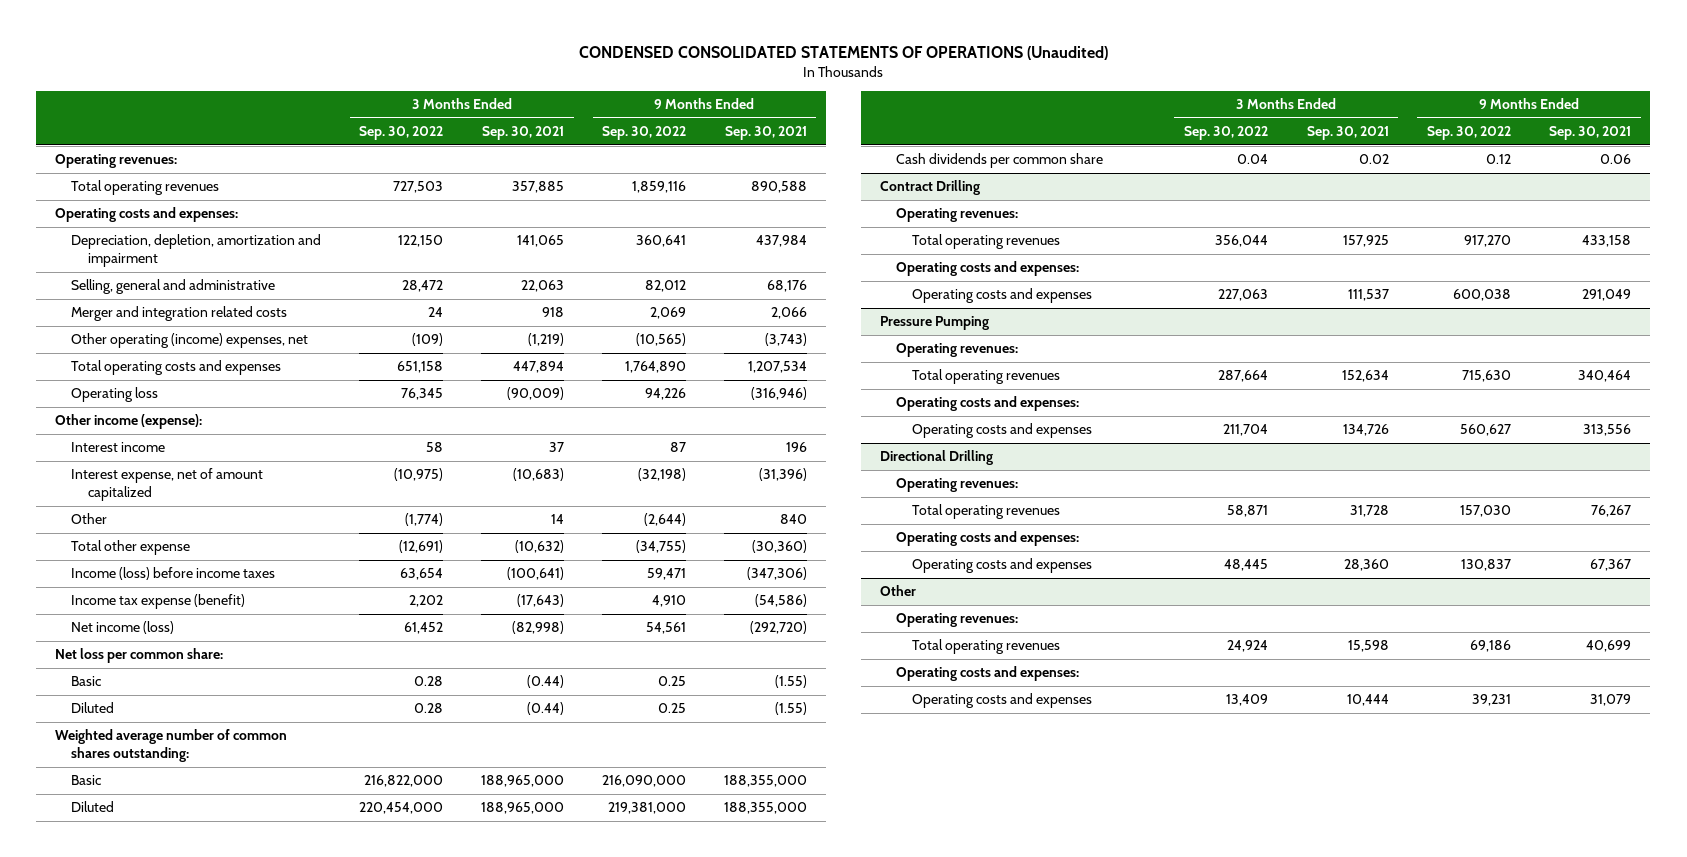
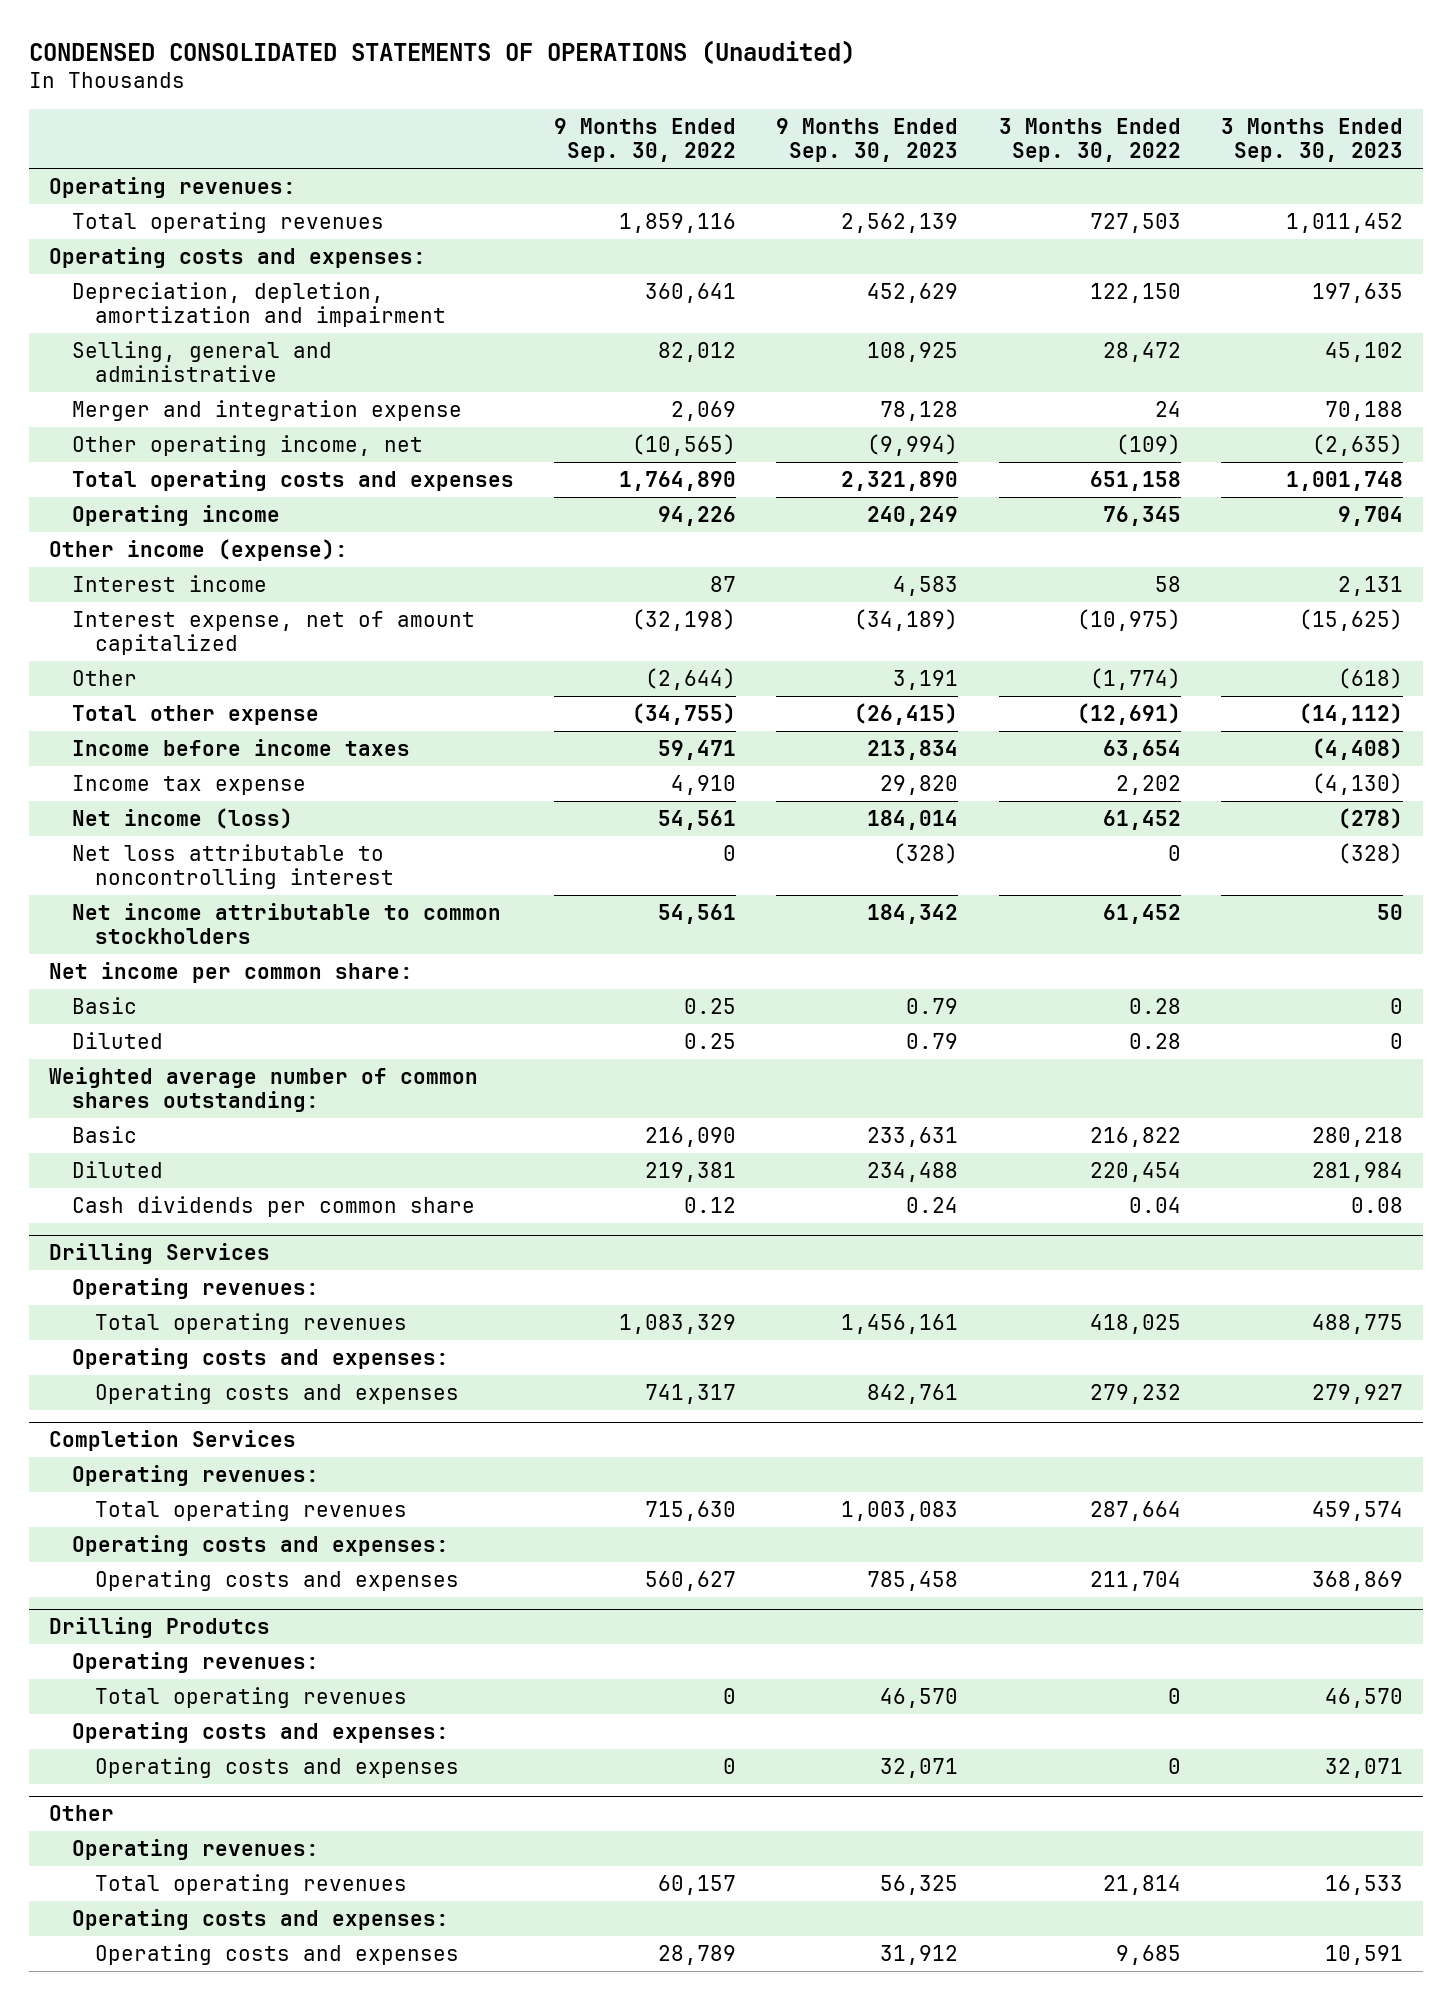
[482,126,565,141] Sep. 30, 2021 -> none
[724,126,807,141] Sep. 30, 2021 -> none
none -> [776,117,959,162] 9 Months Ended Sep. 30, 2023
none -> [1220,117,1403,162] 3 Months Ended Sep. 30, 2023
[71,306,288,322] Merger and integration related costs -> [71,400,462,422] Merger and integration expense
[71,333,309,349] Other operating (income) expenses, net -> [71,435,423,457] Other operating income, net
[71,387,159,403] Operating loss -> [71,505,280,527] Operating income
[71,567,276,581] Income (loss) before income taxes -> [71,739,410,757] Income before income taxes
[71,594,246,610] Income tax expense (benefit) -> [71,775,306,796] Income tax expense
none -> [71,844,394,890] Net loss attributable to noncontrolling interest
none -> [71,903,501,945] Net income attributable to common stockholders
[55,648,224,664] Net loss per common share: -> [48,962,413,984] Net income per common share:
[364,775,444,788] 216,822,000 -> [1089,1127,1181,1148] 216,822
[602,775,687,788] 216,090,000 -> [645,1127,737,1148] 216,090
[359,802,444,815] 220,454,000 -> [1089,1162,1181,1183] 220,454
[608,802,687,815] 219,381,000 -> [645,1162,737,1183] 219,381
[879,180,980,196] Contract Drilling -> none
none -> [48,1243,270,1265] Drilling Services
[1214,235,1268,248] 356,044 -> [1089,1314,1181,1335] 418,025
[1463,235,1511,248] 917,270 -> [619,1314,737,1335] 1,083,329
[879,316,989,331] Pressure Pumping -> none
[1217,289,1268,302] 227,063 -> [1089,1384,1181,1405] 279,232
[1452,289,1511,302] 600,038 -> [645,1384,737,1405] 741,317
none -> [48,1430,296,1452] Completion Services
[879,450,993,466] Directional Drilling -> none
none -> [48,1617,270,1639] Drilling Produtcs
[1226,505,1268,518] 58,871 -> [1167,1688,1181,1705] 0
[1459,505,1511,518] 157,030 -> [723,1688,737,1705] 0
[1223,559,1268,572] 48,445 -> [1167,1758,1181,1775] 0
[1460,559,1511,572] 130,837 -> [723,1758,737,1775] 0
[1226,640,1268,653] 24,924 -> [1102,1875,1181,1896] 21,814
[1469,640,1511,653] 69,186 -> [658,1875,737,1896] 60,157
[1225,694,1268,707] 13,409 -> [1115,1945,1181,1966] 9,685
[1471,694,1511,707] 39,231 -> [658,1945,737,1966] 28,789

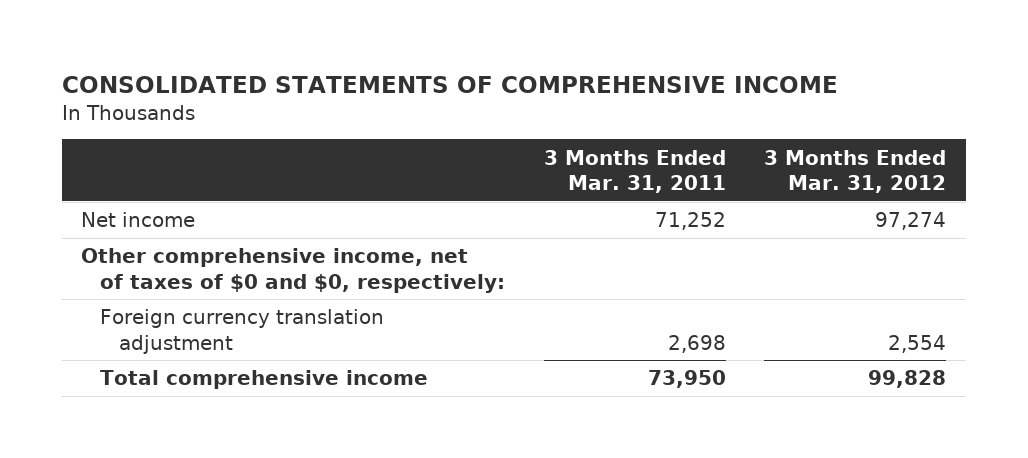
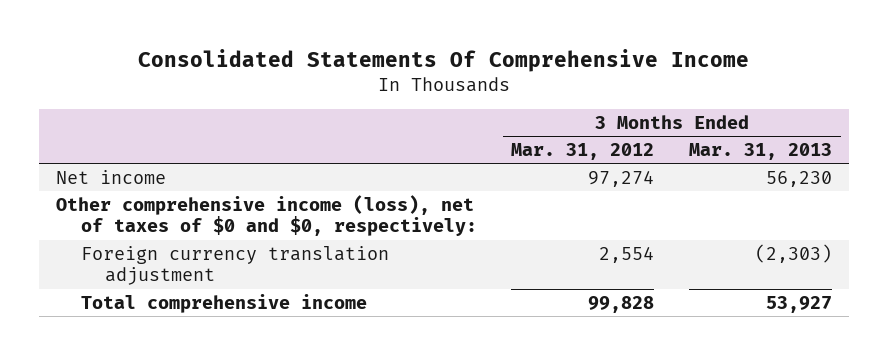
[62,75,839,93] CONSOLIDATED STATEMENTS OF COMPREHENSIVE INCOME -> [138,48,750,72] Consolidated Statements Of Comprehensive Income
[543,149,726,194] 3 Months Ended Mar. 31, 2011 -> none
none -> [688,142,832,160] Mar. 31, 2013
[81,248,506,293] Other comprehensive income, net of taxes of $0 and $0, respectively: -> [56,194,477,237] Other comprehensive income (loss), net of taxes of $0 and $0, respectively:

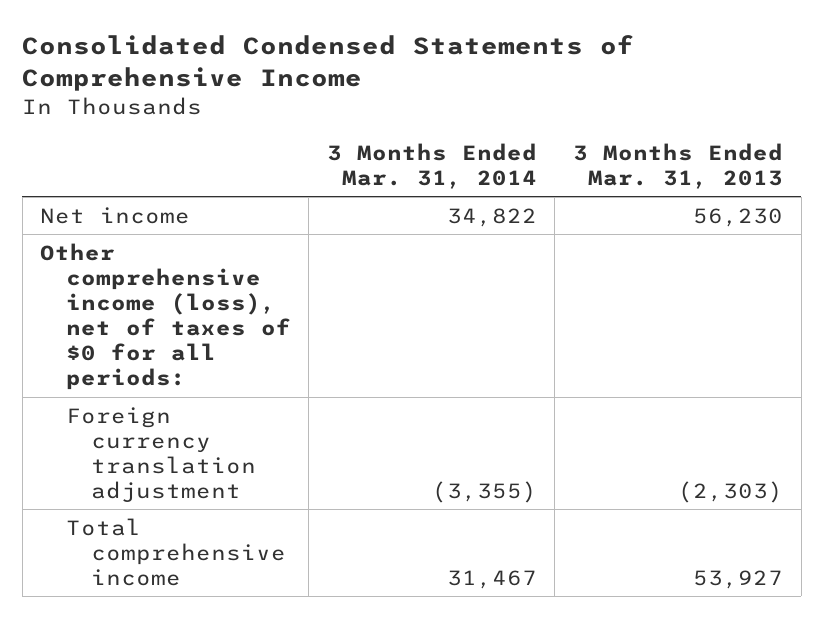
[138,48,750,72] Consolidated Statements Of Comprehensive Income -> [22,35,635,92] Consolidated Condensed Statements of Comprehensive Income
[511,142,655,160] Mar. 31, 2012 -> none
none -> [326,143,537,190] 3 Months Ended Mar. 31, 2014
[56,194,477,237] Other comprehensive income (loss), net of taxes of $0 and $0, respectively: -> [40,242,291,391] Other comprehensive income (loss), net of taxes of $0 for all periods:

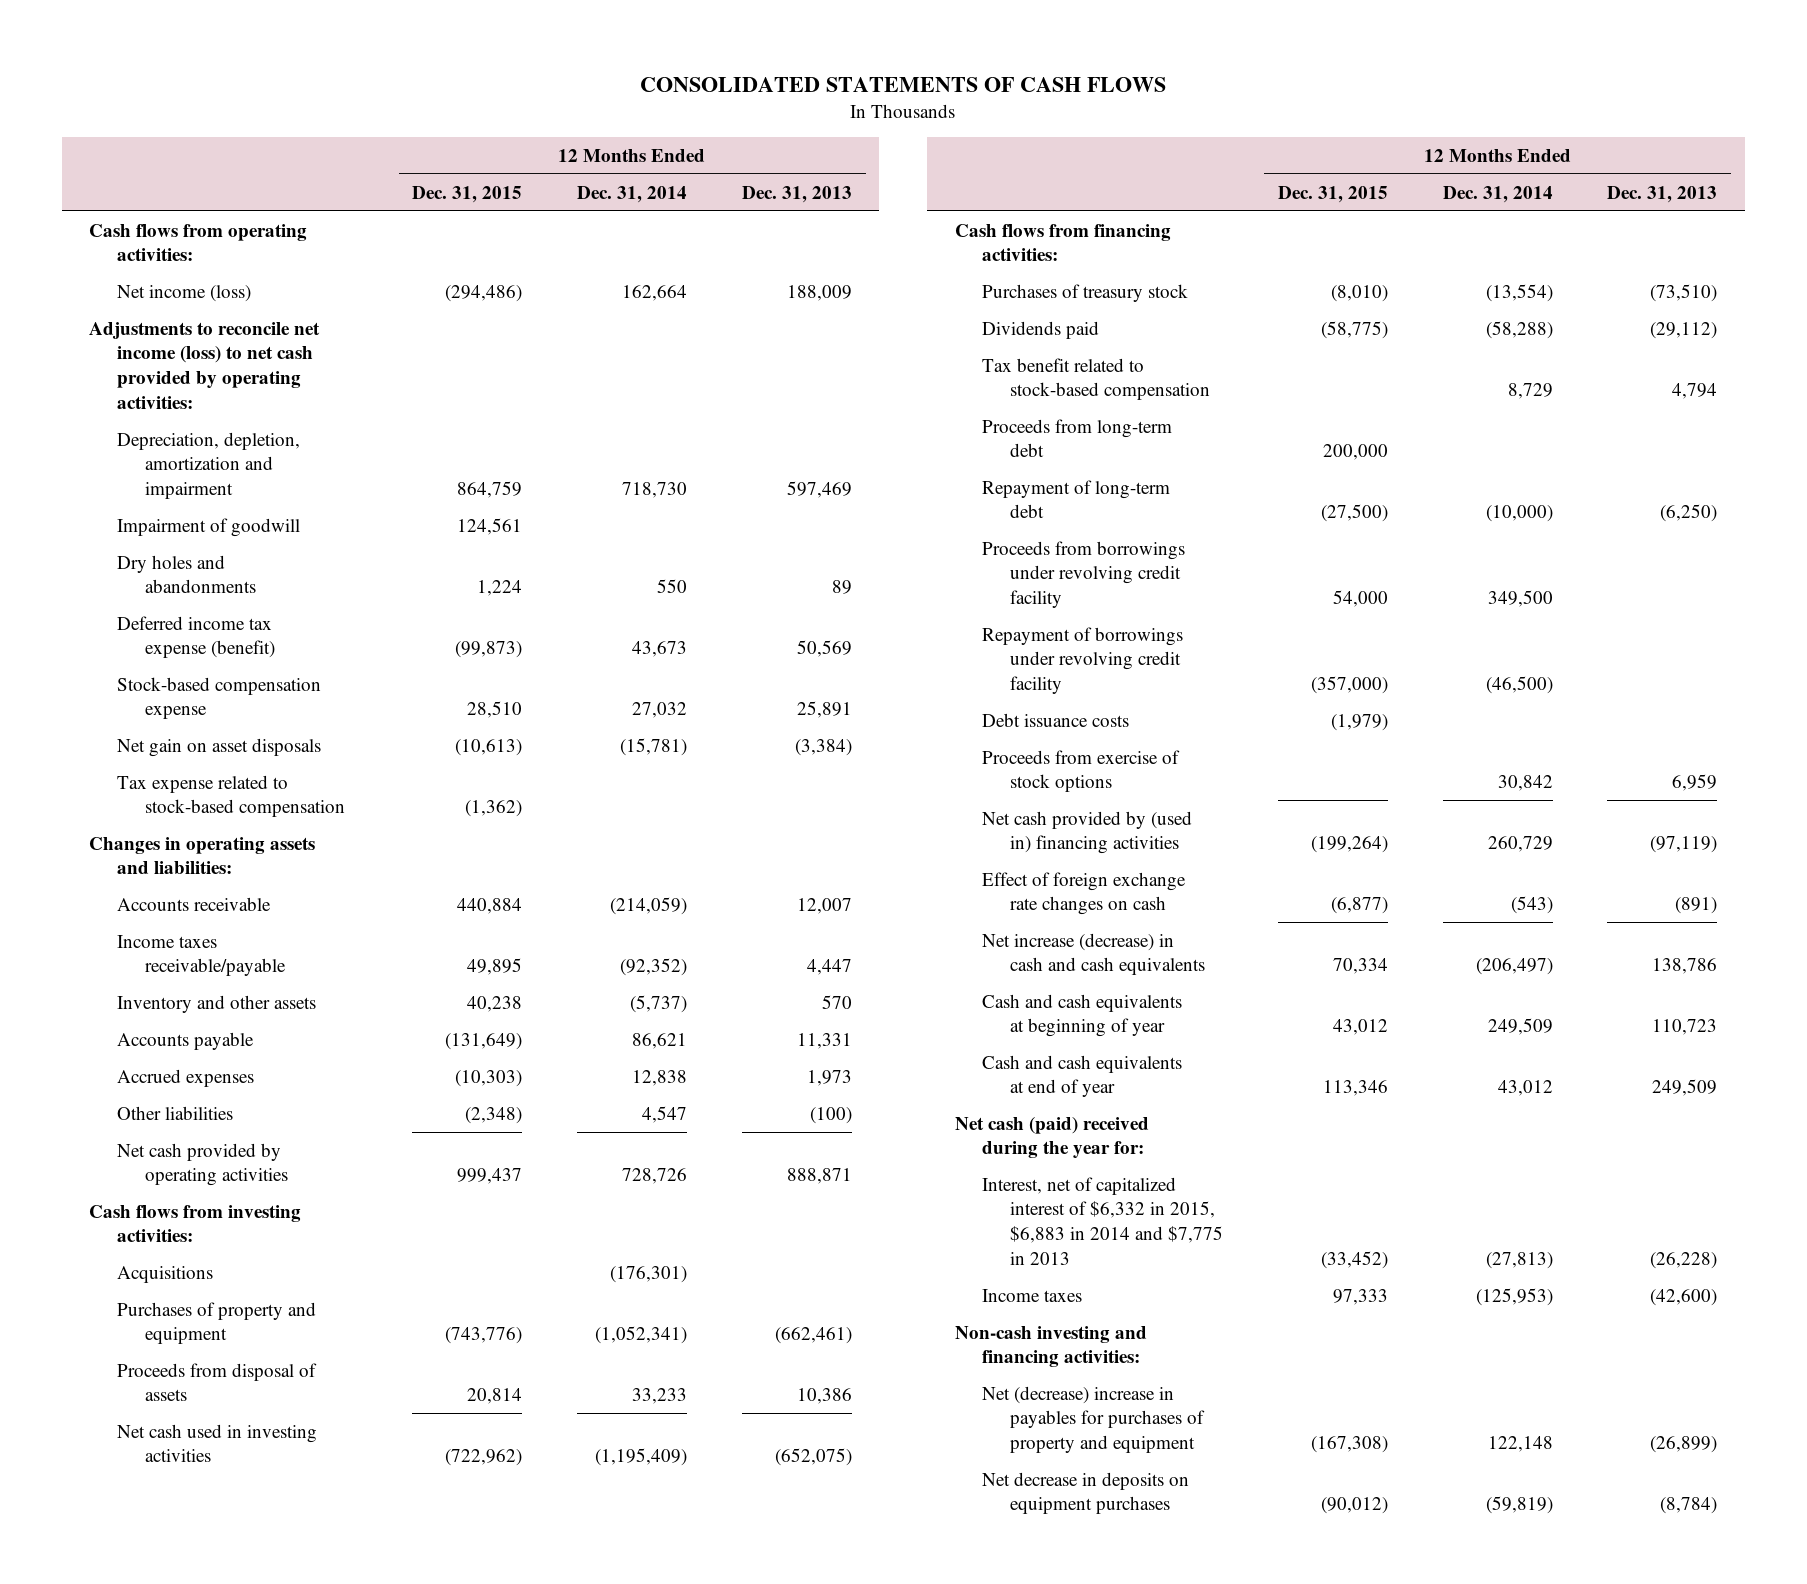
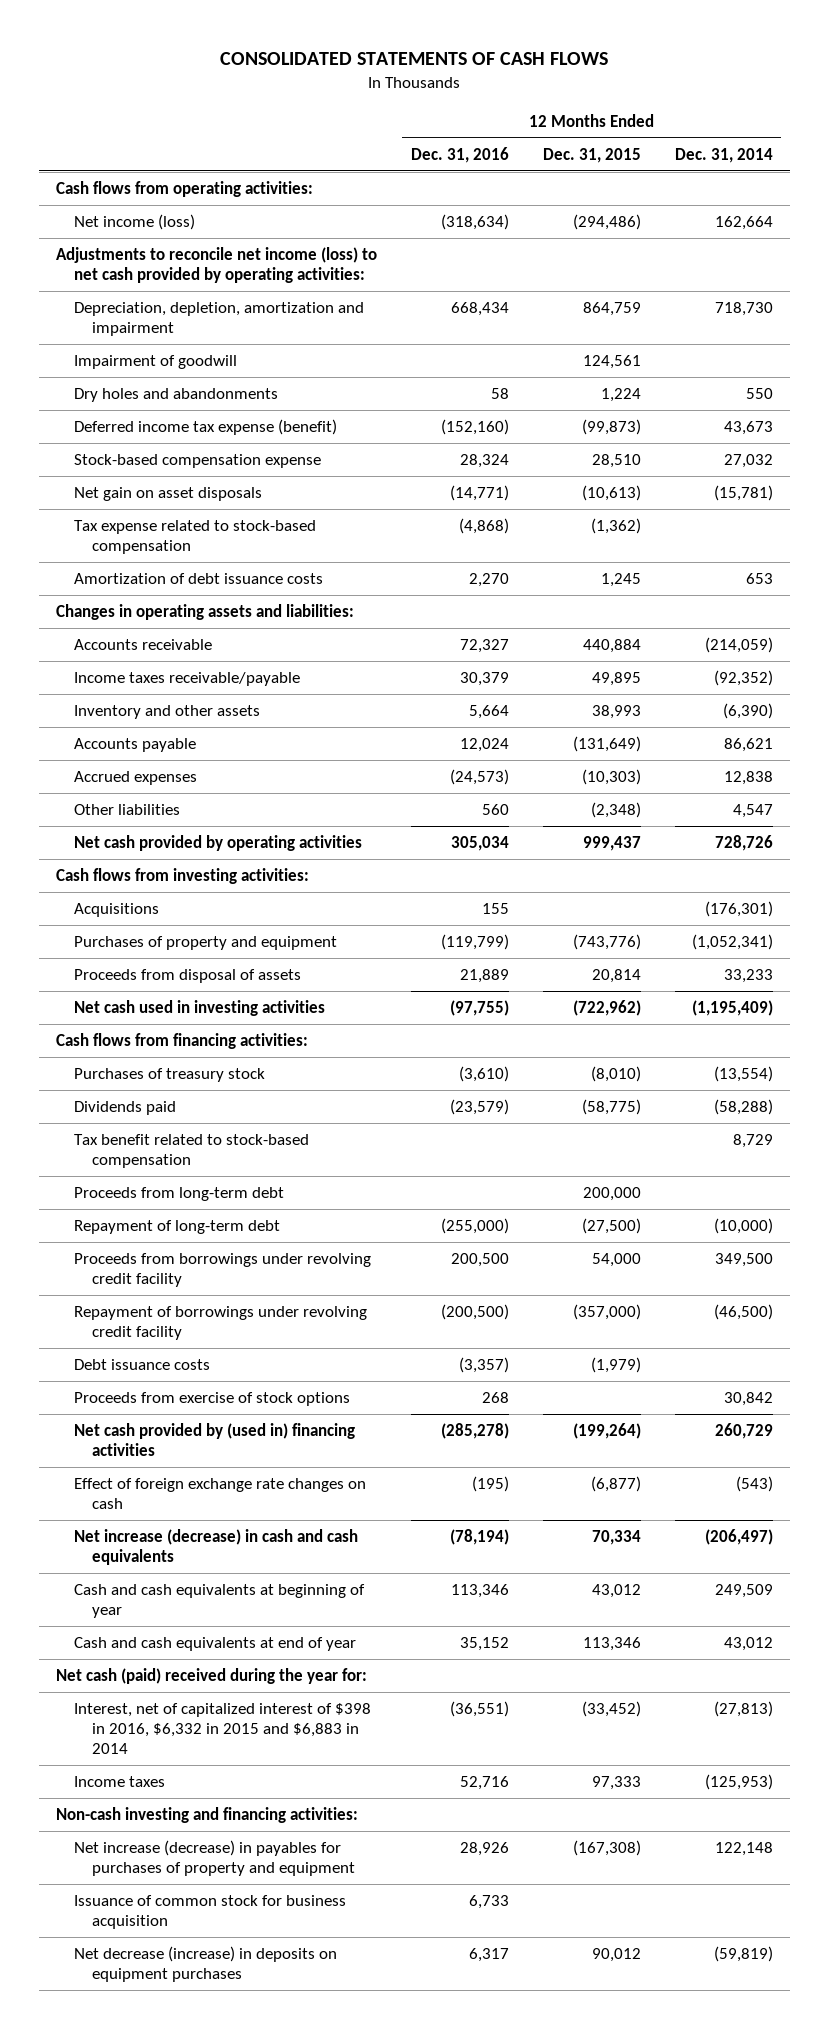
[741,185,852,203] Dec. 31, 2013 -> none
none -> [410,146,509,163] Dec. 31, 2016
none -> [73,572,323,584] Amortization of debt issuance costs
[467,995,523,1012] 40,238 -> [591,704,641,719] 38,993
[630,994,688,1013] (5,737) -> [722,702,773,719] (6,390)
[982,1176,1224,1265] Interest, net of capitalized interest of $6,332 in 2015, $6,883 in 2014 and $7,775 in 2013 -> [73,1702,371,1755] Interest, net of capitalized interest of $398 in 2016, $6,332 in 2015 and $6,883 in 2014
[982,1385,1206,1454] Net (decrease) increase in payables for purchases of property and equipment -> [73,1839,356,1877] Net increase (decrease) in payables for purchases of property and equipment
none -> [73,1894,346,1930] Issuance of common stock for business acquisition
[982,1471,1190,1515] Net decrease in deposits on equipment purchases -> [73,1945,337,1983] Net decrease (increase) in deposits on equipment purchases
[1320,1497,1388,1515] (90,012) -> [591,1947,641,1962] 90,012

